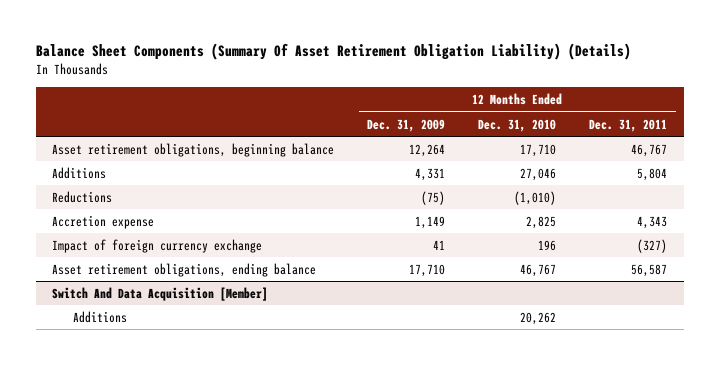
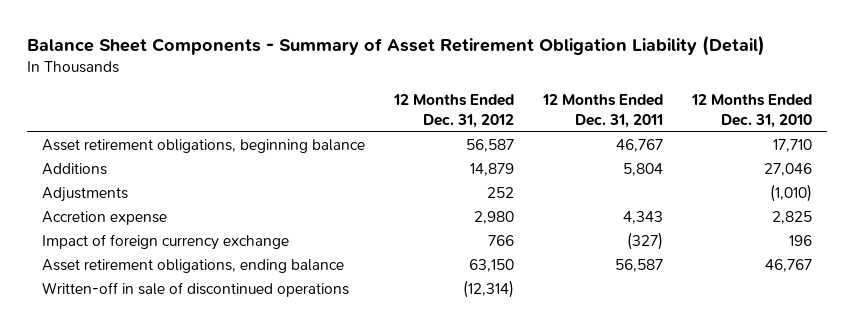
[35,43,631,61] Balance Sheet Components (Summary Of Asset Retirement Obligation Liability) (Details) -> [27,35,766,57] Balance Sheet Components - Summary of Asset Retirement Obligation Liability (Detail)
[367,118,446,132] Dec. 31, 2009 -> none
none -> [392,94,514,128] 12 Months Ended Dec. 31, 2012
[52,190,113,203] Reductions -> [41,187,128,203] Adjustments
[52,286,269,301] Switch And Data Acquisition [Member] -> none
[73,310,128,323] Additions -> none
none -> [41,282,349,298] Written-off in sale of discontinued operations

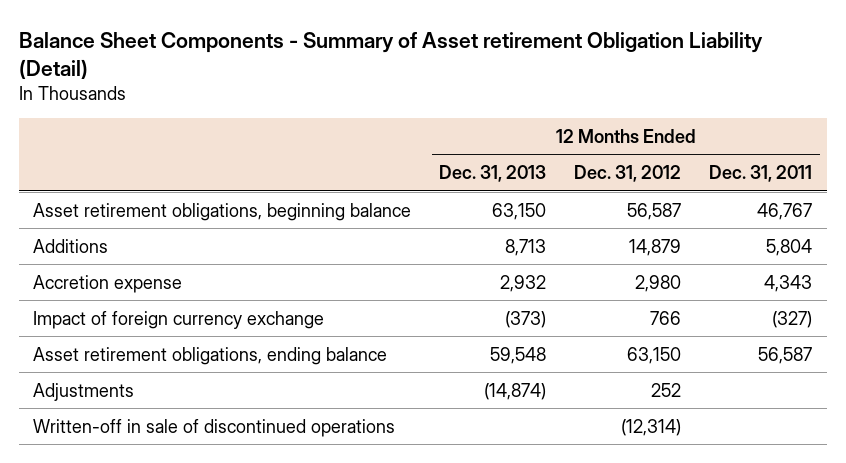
[27,35,766,57] Balance Sheet Components - Summary of Asset Retirement Obligation Liability (Detail) -> [19,31,764,79] Balance Sheet Components - Summary of Asset retirement Obligation Liability (Detail)
[691,94,813,128] 12 Months Ended Dec. 31, 2010 -> none
none -> [439,165,547,183] Dec. 31, 2013
[41,187,128,203] Adjustments -> [33,382,135,401] Adjustments

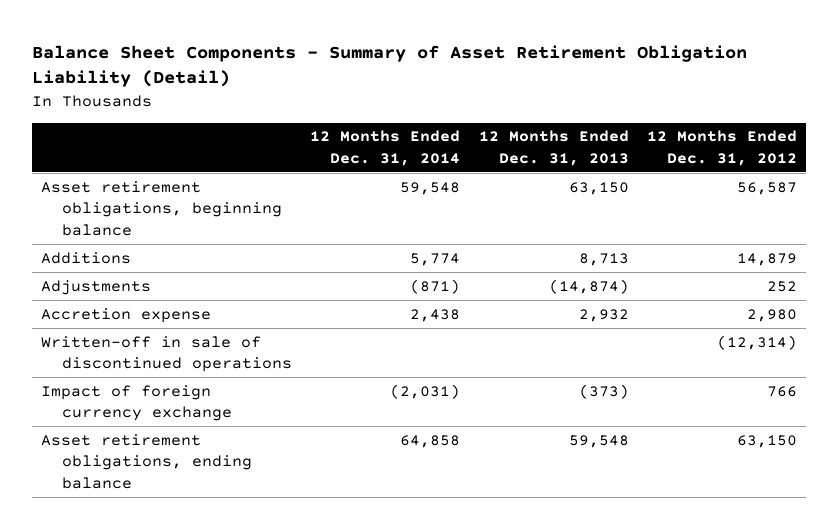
[19,31,764,79] Balance Sheet Components - Summary of Asset retirement Obligation Liability (Detail) -> [31,44,747,88] Balance Sheet Components - Summary of Asset Retirement Obligation Liability (Detail)
[709,165,813,183] Dec. 31, 2011 -> none
none -> [310,130,461,166] 12 Months Ended Dec. 31, 2014
[33,382,135,401] Adjustments -> [40,279,151,295] Adjustments
[33,418,396,437] Written-off in sale of discontinued operations -> [40,335,293,373] Written-off in sale of discontinued operations

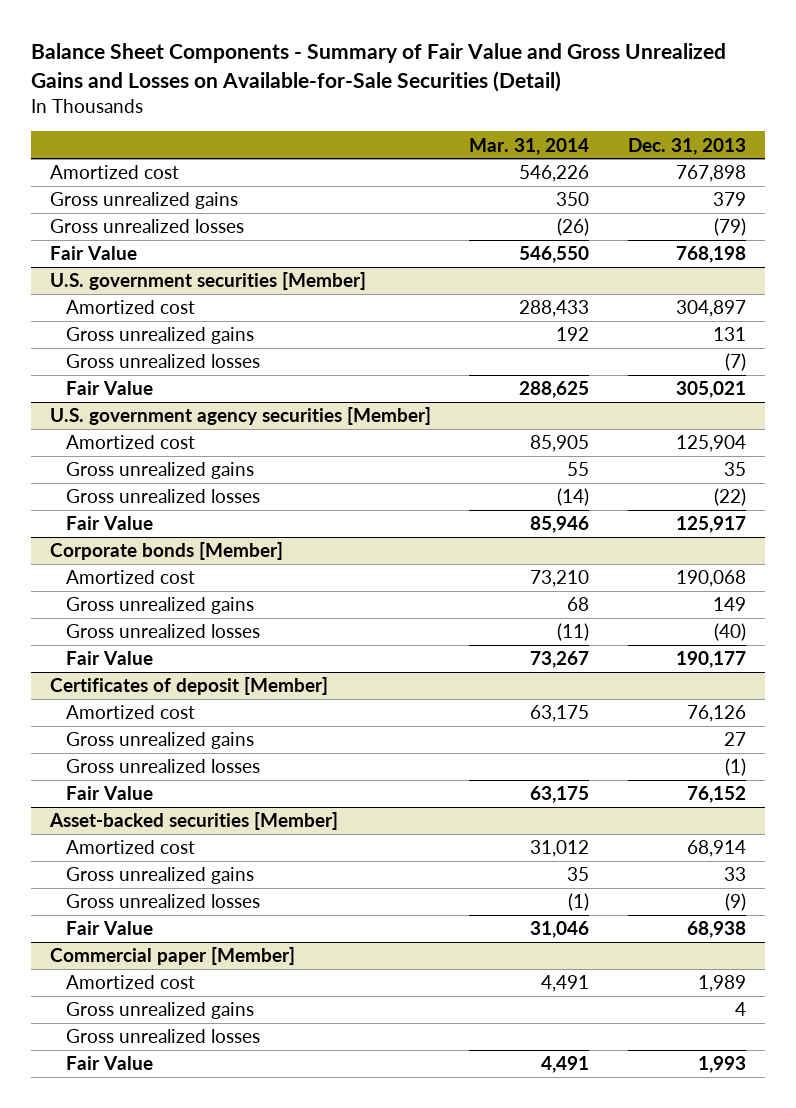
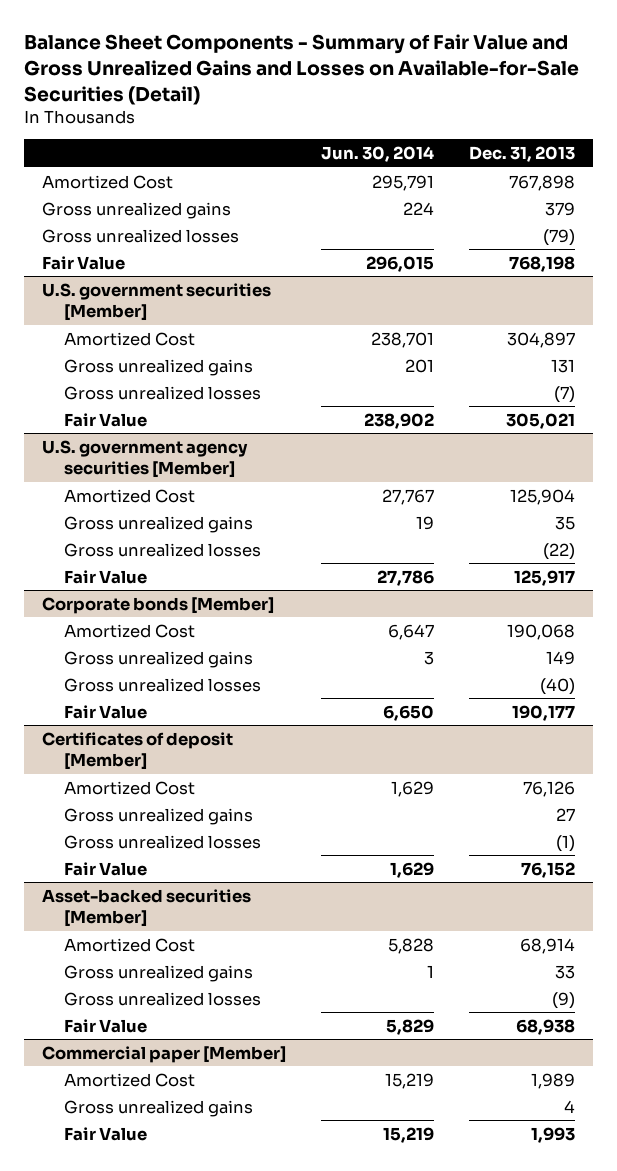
[469,137,590,155] Mar. 31, 2014 -> none
none -> [320,146,434,163] Jun. 30, 2014
[50,165,180,180] Amortized cost -> [41,174,173,189] Amortized Cost
[66,300,196,315] Amortized cost -> [63,331,195,346] Amortized Cost
[66,435,196,450] Amortized cost -> [63,488,195,503] Amortized Cost
[66,570,196,585] Amortized cost -> [63,623,195,638] Amortized Cost
[66,705,196,720] Amortized cost -> [63,780,195,795] Amortized Cost
[66,840,196,855] Amortized cost -> [63,937,195,952] Amortized Cost
[66,975,196,990] Amortized cost -> [63,1072,195,1087] Amortized Cost
[66,1029,261,1044] Gross unrealized losses -> none

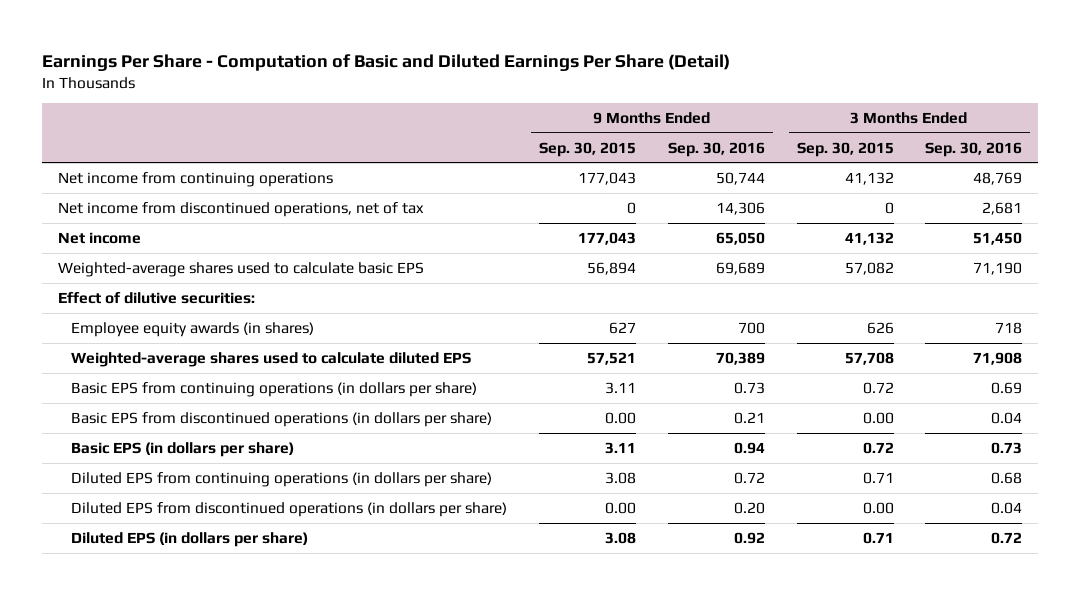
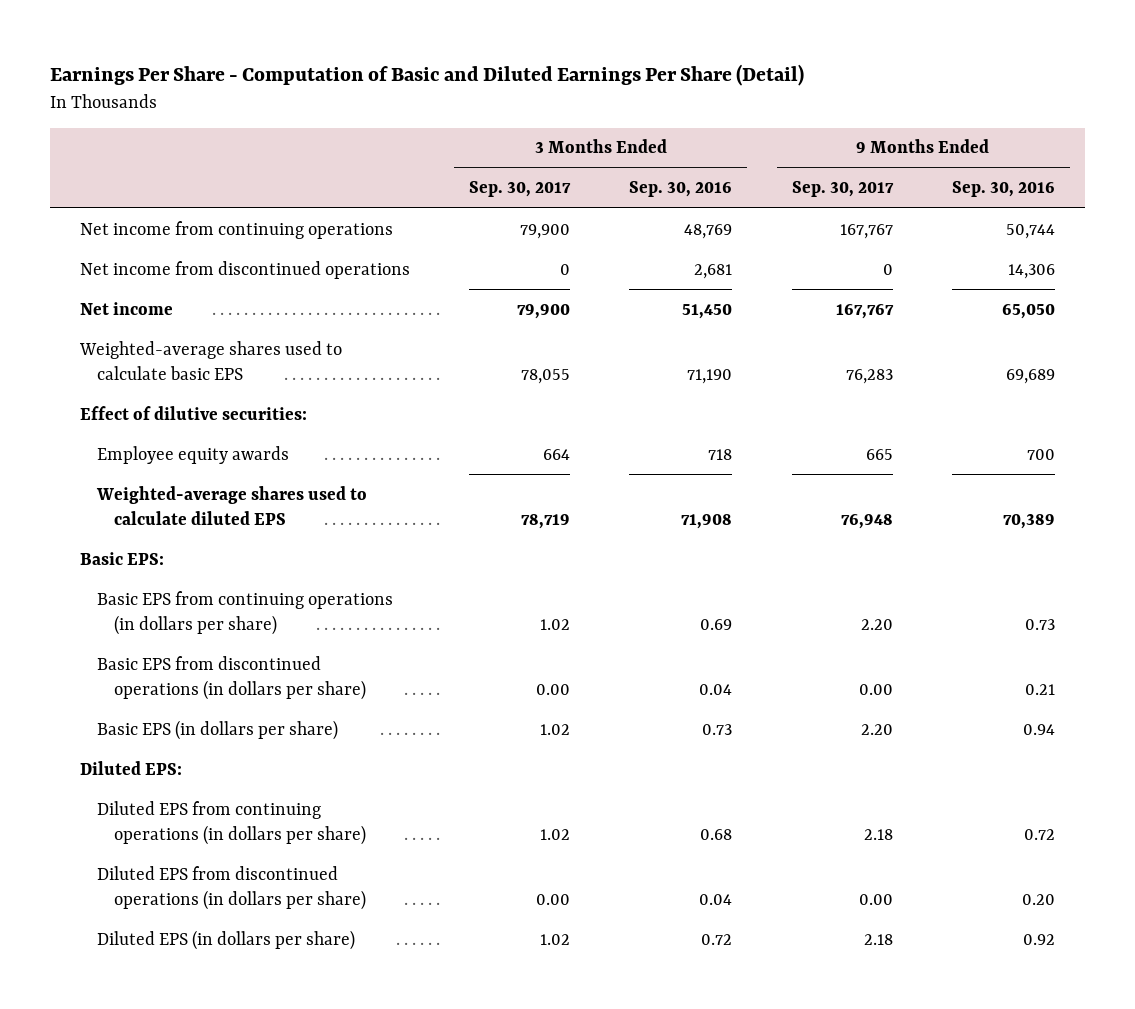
[539,141,637,157] Sep. 30, 2015 -> none
[796,141,894,157] Sep. 30, 2015 -> none
none -> [469,181,572,198] Sep. 30, 2017
none -> [791,181,894,198] Sep. 30, 2017
[58,201,425,217] Net income from discontinued operations, net of tax -> [79,260,410,279] Net income from discontinued operations
[71,321,315,337] Employee equity awards (in shares) -> [97,445,290,464] Employee equity awards
none -> [79,551,164,565] Basic EPS:
none -> [79,760,182,775] Diluted EPS:

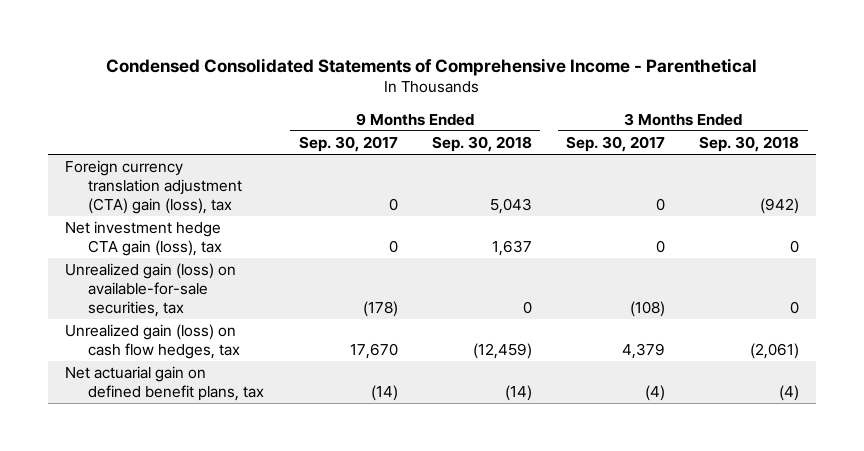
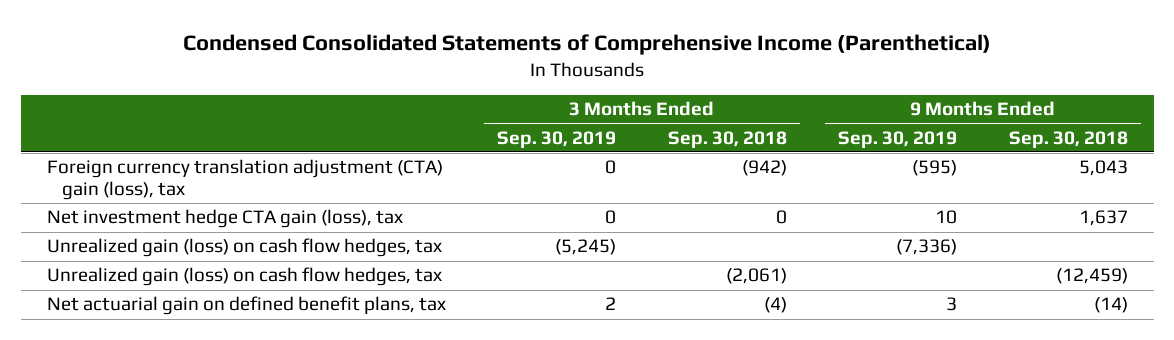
[106,57,758,76] Condensed Consolidated Statements of Comprehensive Income - Parenthetical -> [183,34,992,56] Condensed Consolidated Statements of Comprehensive Income (Parenthetical)
[298,135,398,152] Sep. 30, 2017 -> none
[566,135,666,152] Sep. 30, 2017 -> none
none -> [497,130,617,148] Sep. 30, 2019
none -> [838,130,958,148] Sep. 30, 2019
[65,263,237,317] Unrealized gain (loss) on available-for-sale securities, tax -> none
none -> [46,238,442,258] Unrealized gain (loss) on cash flow hedges, tax

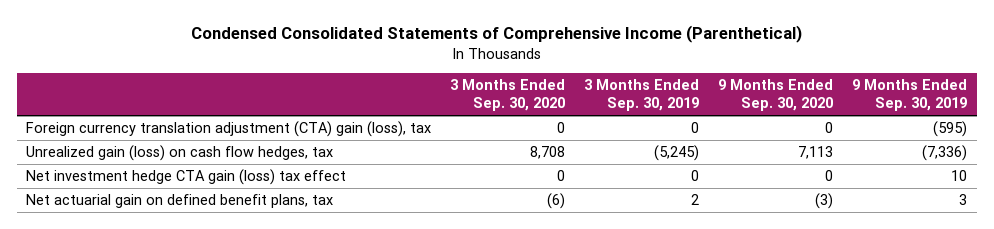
[667,130,787,148] Sep. 30, 2018 -> none
[1008,130,1128,148] Sep. 30, 2018 -> none
none -> [450,79,566,112] 3 Months Ended Sep. 30, 2020
none -> [718,79,834,112] 9 Months Ended Sep. 30, 2020
[46,209,403,229] Net investment hedge CTA gain (loss), tax -> none
[46,267,442,287] Unrealized gain (loss) on cash flow hedges, tax -> none
none -> [26,169,347,186] Net investment hedge CTA gain (loss) tax effect

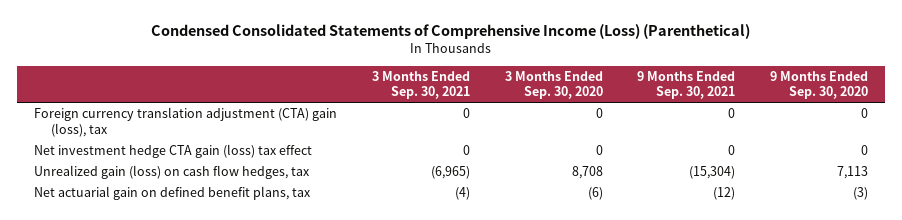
[190,25,802,44] Condensed Consolidated Statements of Comprehensive Income (Parenthetical) -> [151,24,751,40] Condensed Consolidated Statements of Comprehensive Income (Loss) (Parenthetical)
[584,79,700,112] 3 Months Ended Sep. 30, 2019 -> none
[852,79,968,112] 9 Months Ended Sep. 30, 2019 -> none
none -> [371,70,470,100] 3 Months Ended Sep. 30, 2021
none -> [637,70,736,100] 9 Months Ended Sep. 30, 2021
[26,145,334,162] Unrealized gain (loss) on cash flow hedges, tax -> [34,165,311,180] Unrealized gain (loss) on cash flow hedges, tax

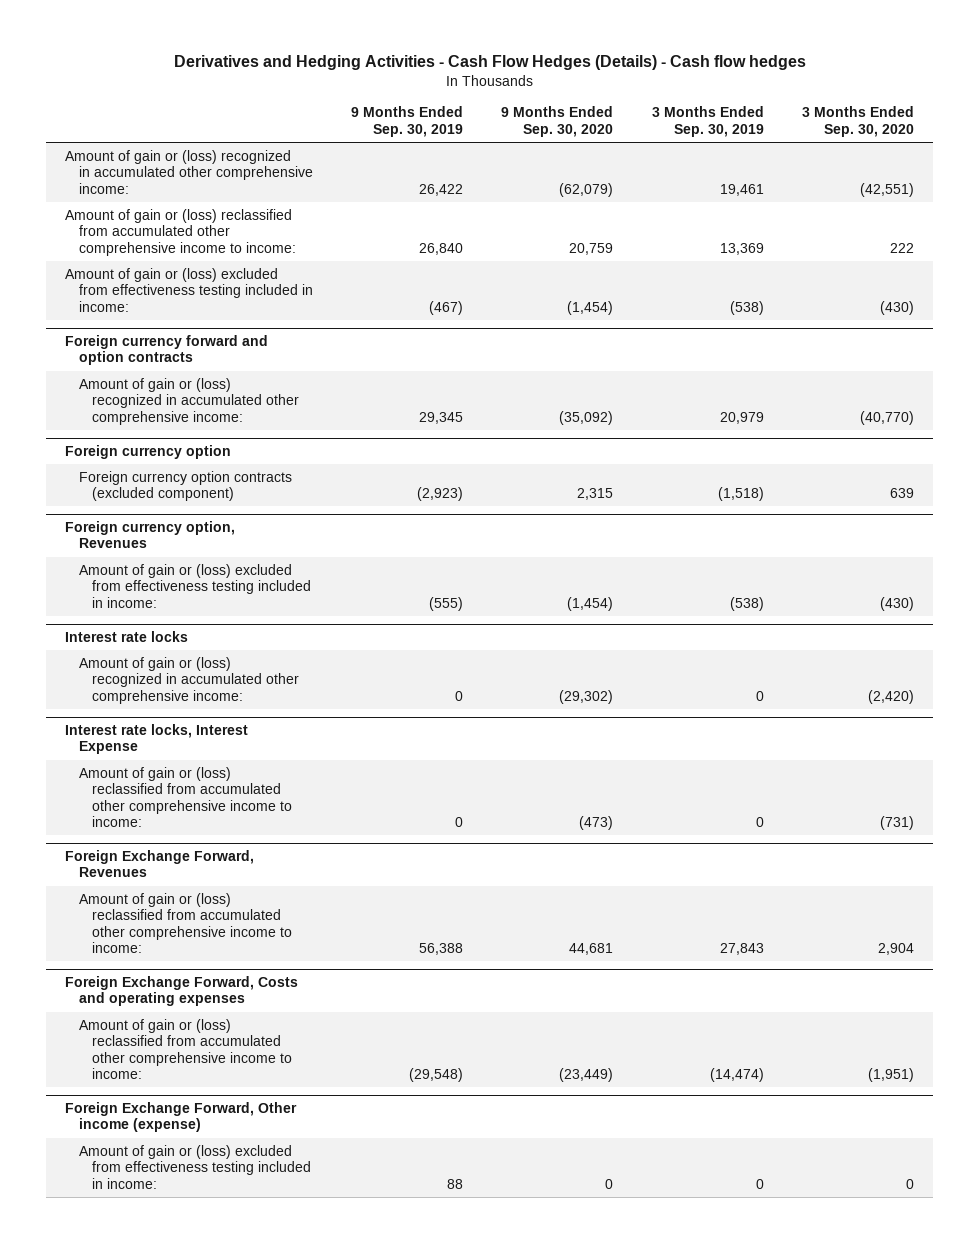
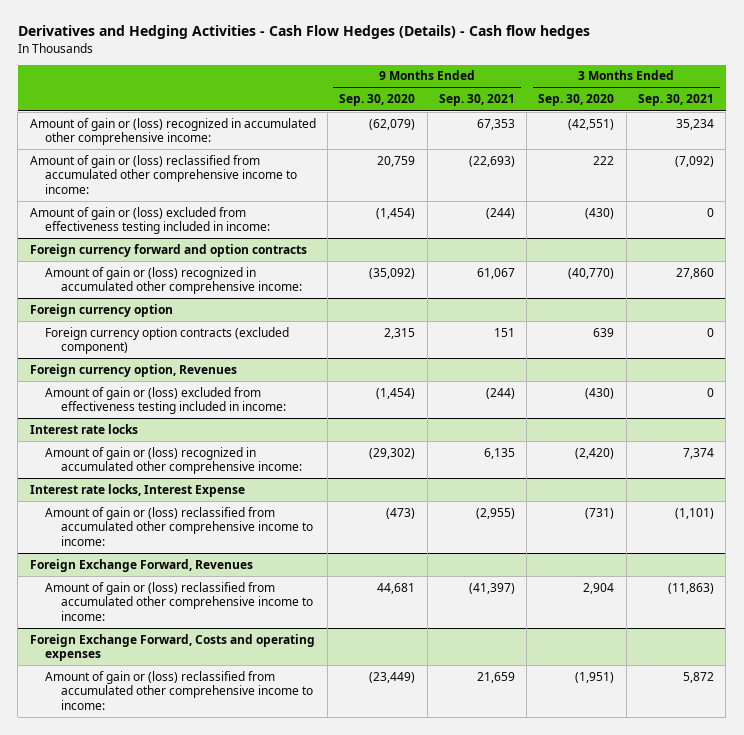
[350,106,463,138] 9 Months Ended Sep. 30, 2019 -> none
[651,106,764,138] 3 Months Ended Sep. 30, 2019 -> none
none -> [438,94,515,107] Sep. 30, 2021
none -> [638,94,715,107] Sep. 30, 2021
[65,1101,298,1133] Foreign Exchange Forward, Other income (expense) -> none
[78,1144,312,1189] Amount of gain or (loss) excluded from effectiveness testing included in income: -> none

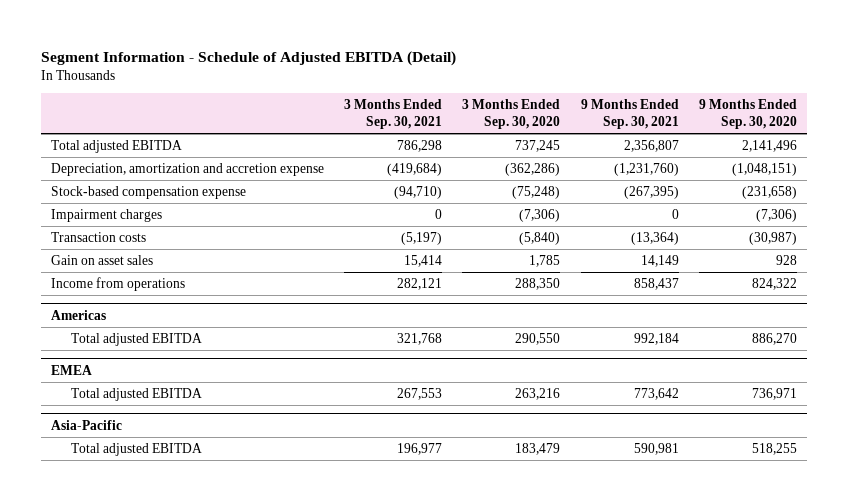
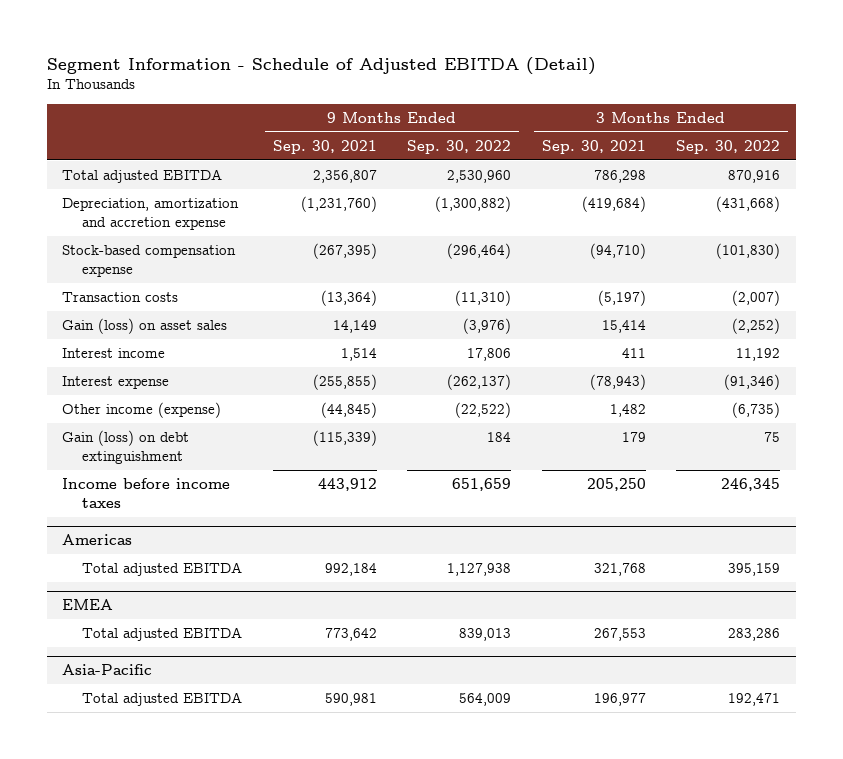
[462,99,561,130] 3 Months Ended Sep. 30, 2020 -> none
[699,99,798,130] 9 Months Ended Sep. 30, 2020 -> none
none -> [407,139,512,154] Sep. 30, 2022
none -> [676,139,781,154] Sep. 30, 2022
[50,209,162,223] Impairment charges -> none
[50,277,185,292] Income from operations -> none
[50,255,153,266] Gain on asset sales -> [62,318,228,335] Gain (loss) on asset sales
none -> [62,348,166,359] Interest income
none -> [62,376,170,390] Interest expense
none -> [62,402,222,419] Other income (expense)
none -> [62,430,190,464] Gain (loss) on debt extinguishment
none -> [62,478,231,508] Income before income taxes

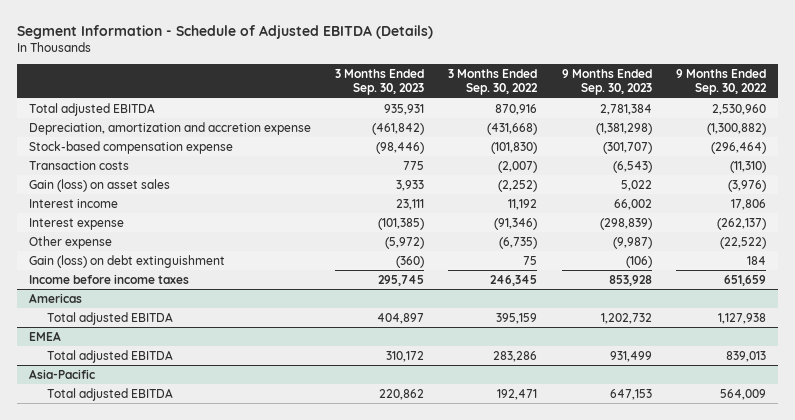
[47,56,597,75] Segment Information - Schedule of Adjusted EBITDA (Detail) -> [16,24,433,39] Segment Information - Schedule of Adjusted EBITDA (Details)
[272,139,377,154] Sep. 30, 2021 -> none
[541,139,646,154] Sep. 30, 2021 -> none
none -> [335,69,425,96] 3 Months Ended Sep. 30, 2023
none -> [561,69,652,96] 9 Months Ended Sep. 30, 2023
[62,402,222,419] Other income (expense) -> [28,235,112,249] Other expense

